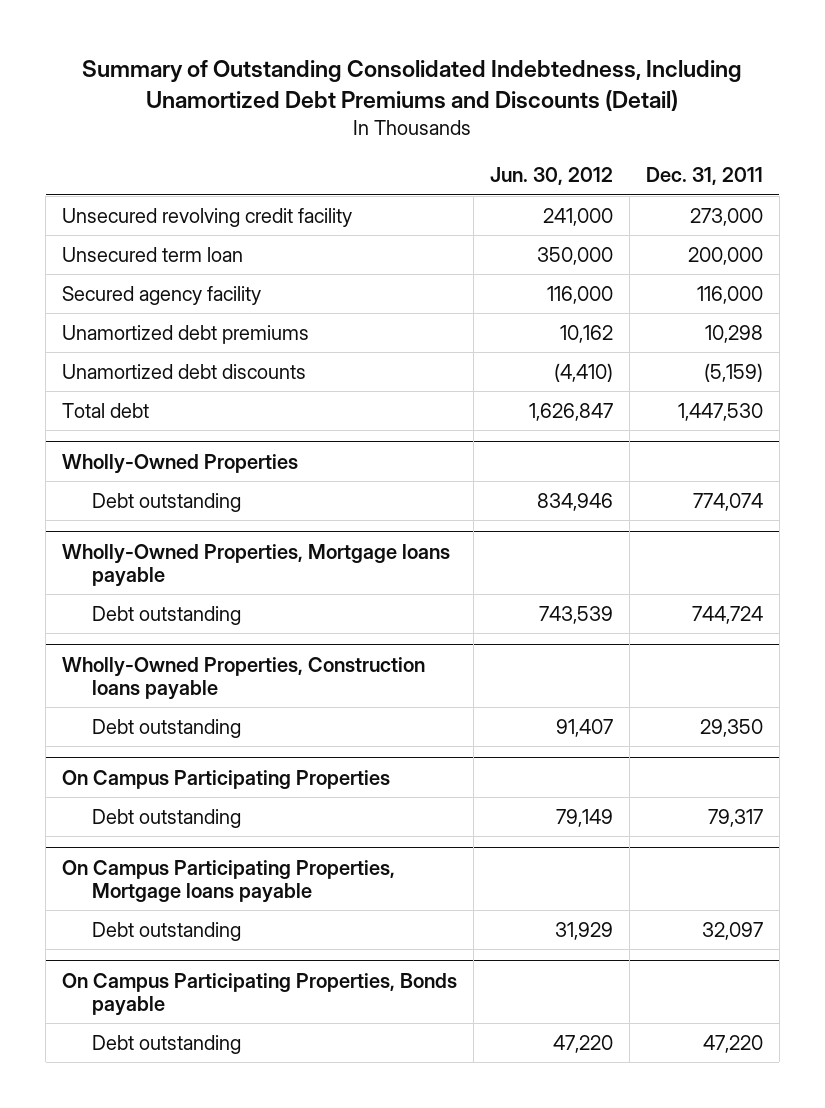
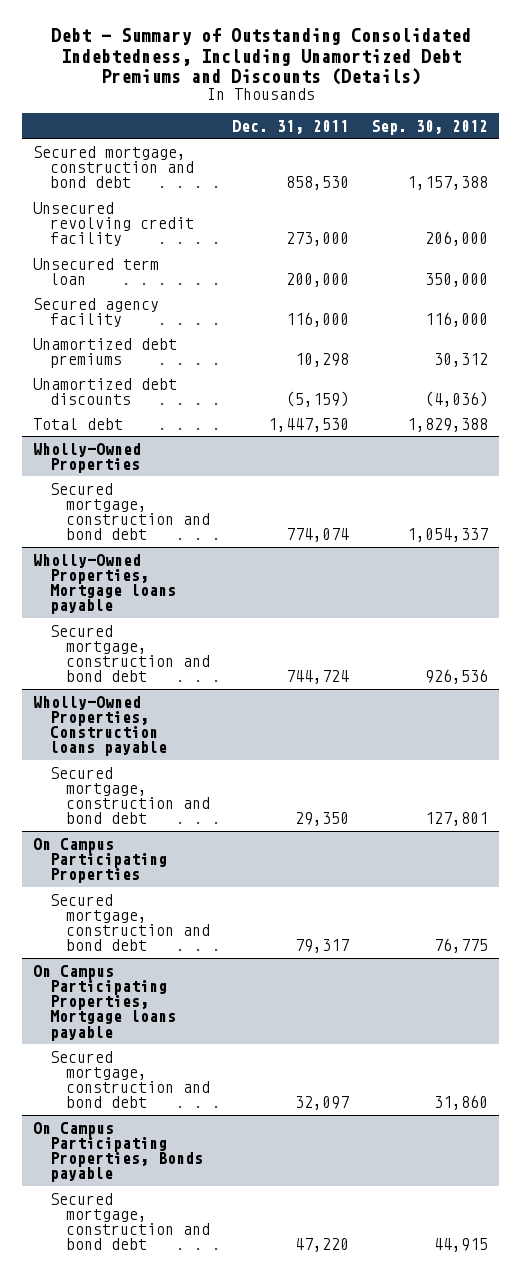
[82,59,743,112] Summary of Outstanding Consolidated Indebtedness, Including Unamortized Debt Premiums and Discounts (Detail) -> [50,28,471,85] Debt - Summary of Outstanding Consolidated Indebtedness, Including Unamortized Debt Premiums and Discounts (Details)
[489,167,613,186] Jun. 30, 2012 -> none
none -> [371,119,489,135] Sep. 30, 2012
none -> [33,145,194,189] Secured mortgage, construction and bond debt
[91,492,241,512] Debt outstanding -> [49,482,210,541] Secured mortgage, construction and bond debt
[91,605,241,625] Debt outstanding -> [49,624,210,683] Secured mortgage, construction and bond debt
[91,718,241,738] Debt outstanding -> [49,766,210,825] Secured mortgage, construction and bond debt
[91,808,241,828] Debt outstanding -> [49,893,210,952] Secured mortgage, construction and bond debt
[91,921,241,941] Debt outstanding -> [49,1050,210,1109] Secured mortgage, construction and bond debt
[91,1034,241,1054] Debt outstanding -> [49,1192,210,1251] Secured mortgage, construction and bond debt

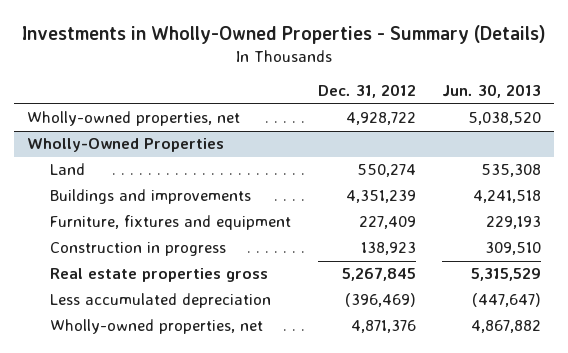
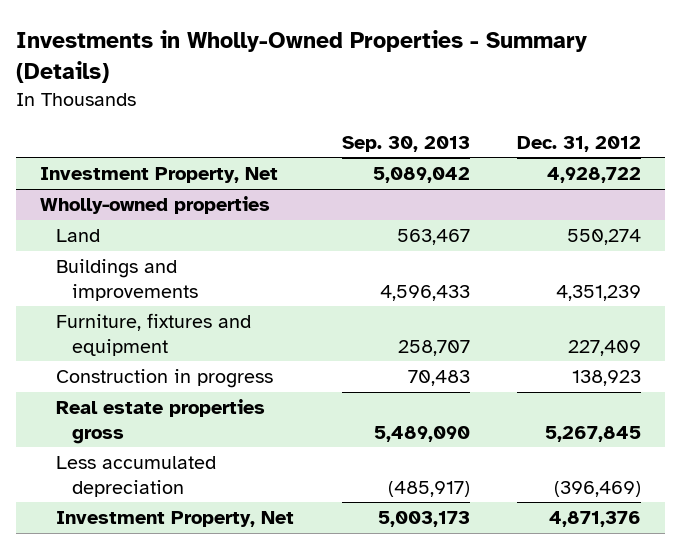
[441,84,541,99] Jun. 30, 2013 -> none
none -> [341,135,470,152] Sep. 30, 2013
[27,111,241,127] Wholly-owned properties, net -> [39,167,278,184] Investment Property, Net
[27,138,225,153] Wholly-Owned Properties -> [39,196,270,215] Wholly-owned properties
[50,319,264,335] Wholly-owned properties, net -> [56,511,295,528] Investment Property, Net

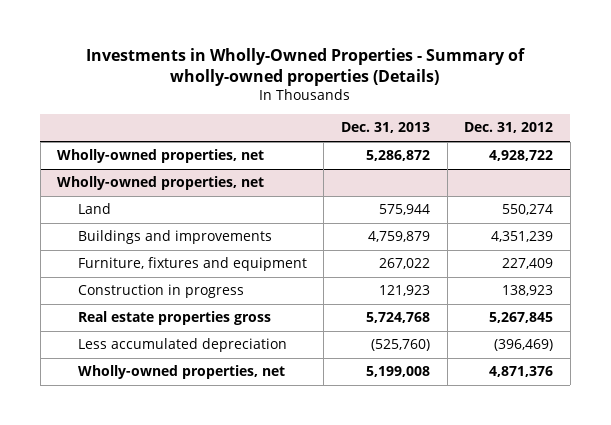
[16,29,588,84] Investments in Wholly-Owned Properties - Summary (Details) -> [86,48,526,87] Investments in Wholly-Owned Properties - Summary of wholly-owned properties (Details)
[341,135,470,152] Sep. 30, 2013 -> none
none -> [341,122,431,134] Dec. 31, 2013
[39,167,278,184] Investment Property, Net -> [57,149,265,164] Wholly-owned properties, net
[39,196,270,215] Wholly-owned properties -> [57,176,265,191] Wholly-owned properties, net
[56,511,295,528] Investment Property, Net -> [77,365,285,380] Wholly-owned properties, net

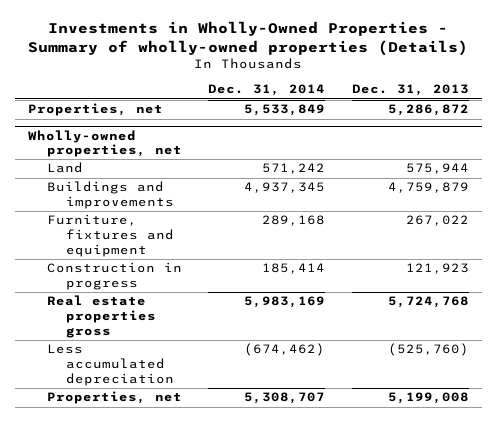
[464,122,554,134] Dec. 31, 2012 -> none
none -> [208,84,326,97] Dec. 31, 2014
[57,149,265,164] Wholly-owned properties, net -> [27,103,163,117] Properties, net
[77,365,285,380] Wholly-owned properties, net -> [46,391,182,405] Properties, net

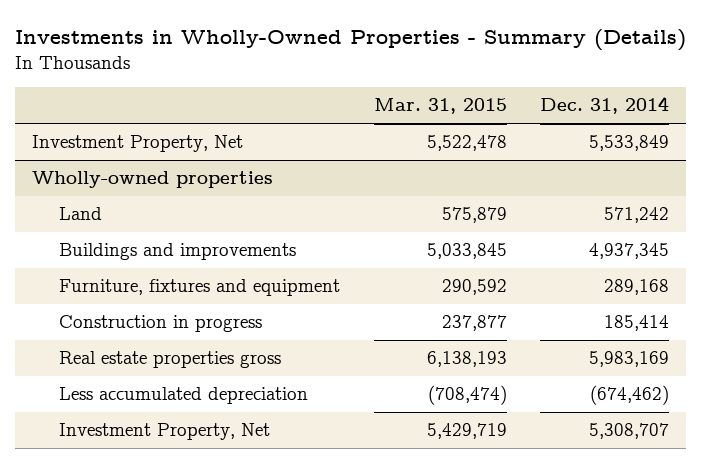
[28,21,469,56] Investments in Wholly-Owned Properties - Summary of wholly-owned properties (Details) -> [15,28,687,51] Investments in Wholly-Owned Properties - Summary (Details)
[351,84,469,97] Dec. 31, 2013 -> none
none -> [373,98,507,115] Mar. 31, 2015
[27,103,163,117] Properties, net -> [32,135,244,153] Investment Property, Net
[27,129,182,158] Wholly-owned properties, net -> [32,171,274,189] Wholly-owned properties
[46,391,182,405] Properties, net -> [58,423,270,441] Investment Property, Net

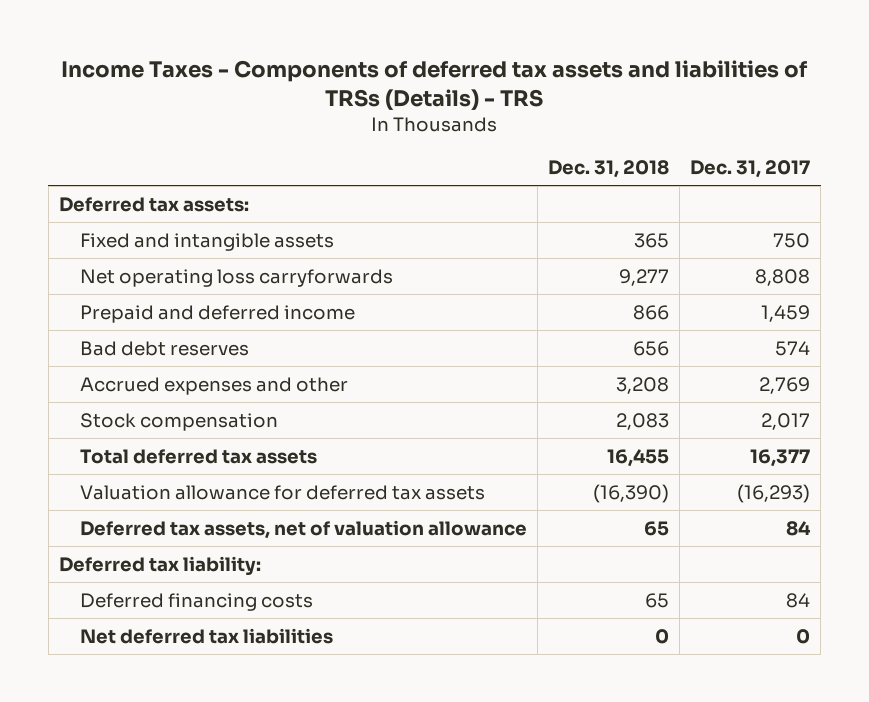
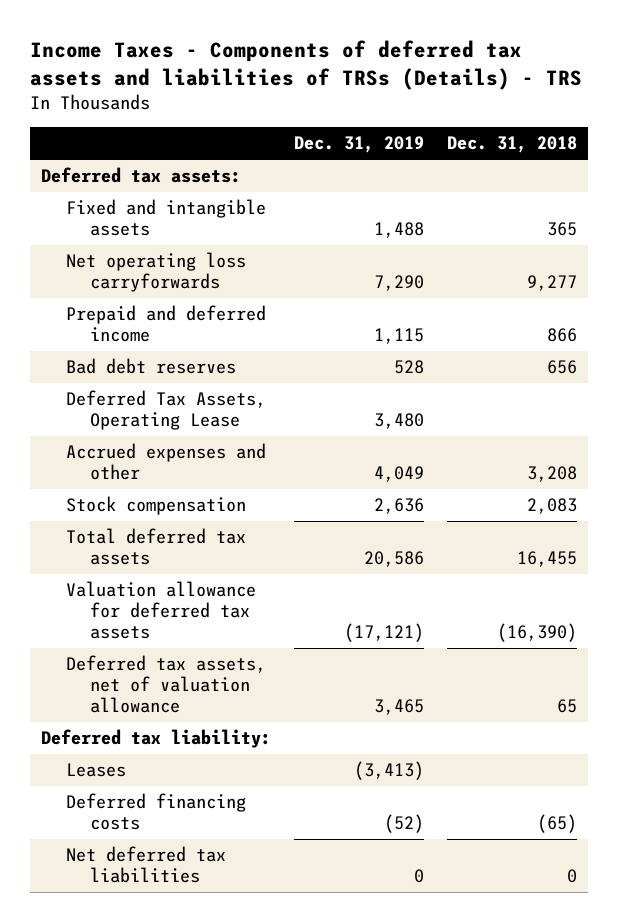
[690,159,811,178] Dec. 31, 2017 -> none
none -> [293,136,424,154] Dec. 31, 2019
none -> [65,390,266,431] Deferred Tax Assets, Operating Lease
none -> [65,763,126,778] Leases
[645,592,670,608] 65 -> [536,814,577,834] (65)

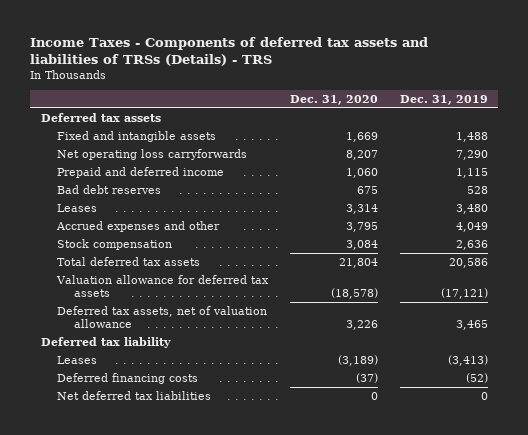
[446,136,577,154] Dec. 31, 2018 -> none
none -> [289,94,378,105] Dec. 31, 2020
[41,167,242,184] Deferred tax assets: -> [40,112,161,122] Deferred tax assets
[65,390,266,431] Deferred Tax Assets, Operating Lease -> [57,203,98,212] Leases
[41,729,272,749] Deferred tax liability: -> [40,336,171,348] Deferred tax liability

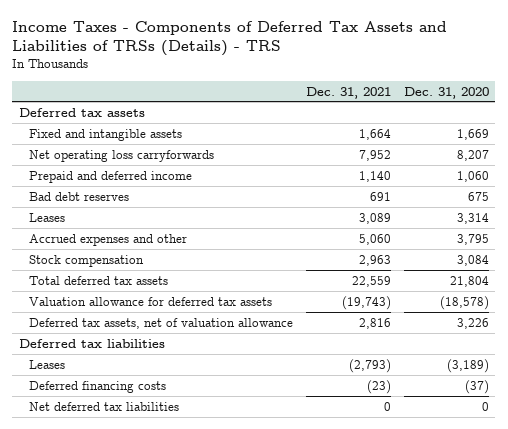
[29,37,428,67] Income Taxes - Components of deferred tax assets and liabilities of TRSs (Details) - TRS -> [12,20,448,57] Income Taxes - Components of Deferred Tax Assets and Liabilities of TRSs (Details) - TRS
[399,94,488,105] Dec. 31, 2019 -> none
none -> [305,86,391,99] Dec. 31, 2021
[40,336,171,348] Deferred tax liability -> [18,338,165,348] Deferred tax liabilities

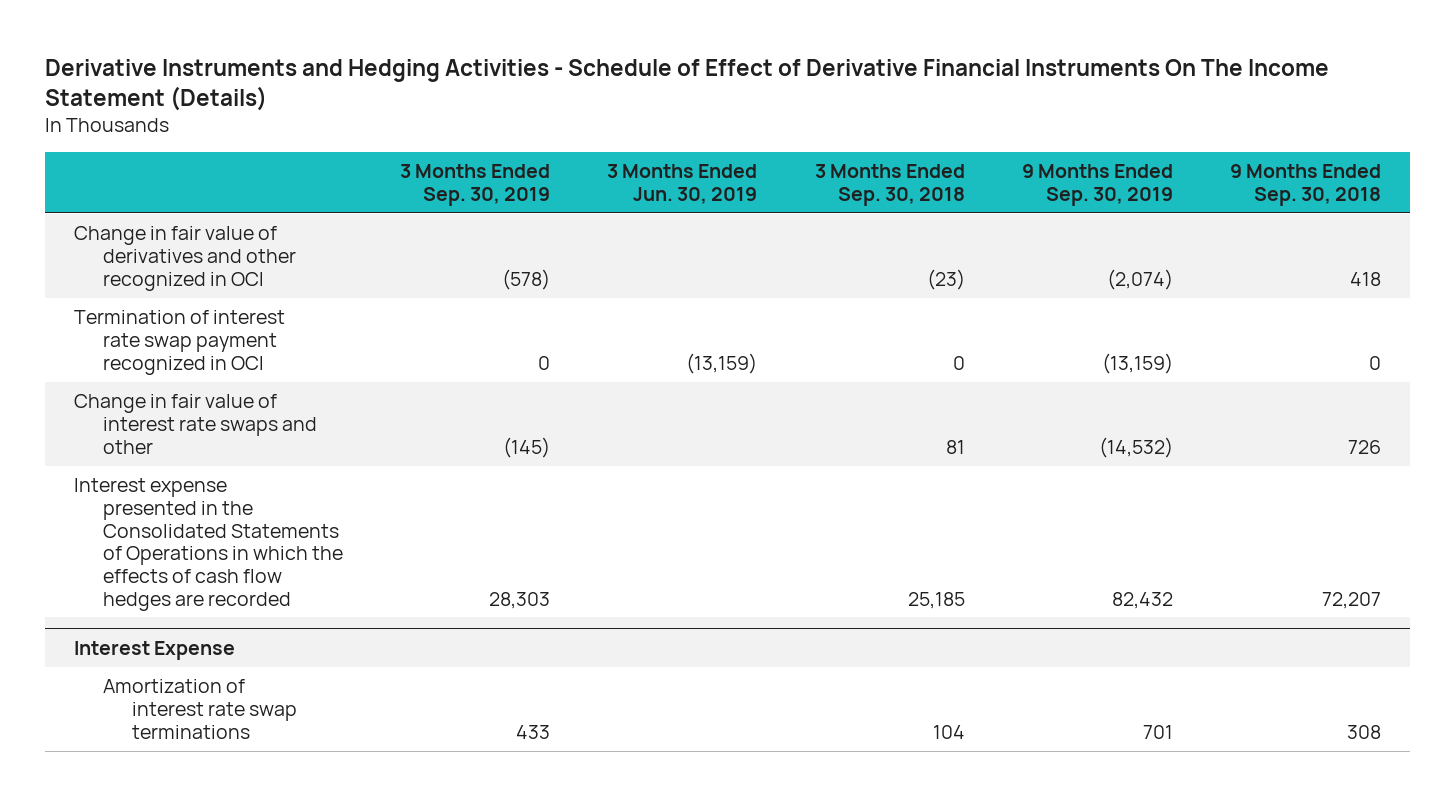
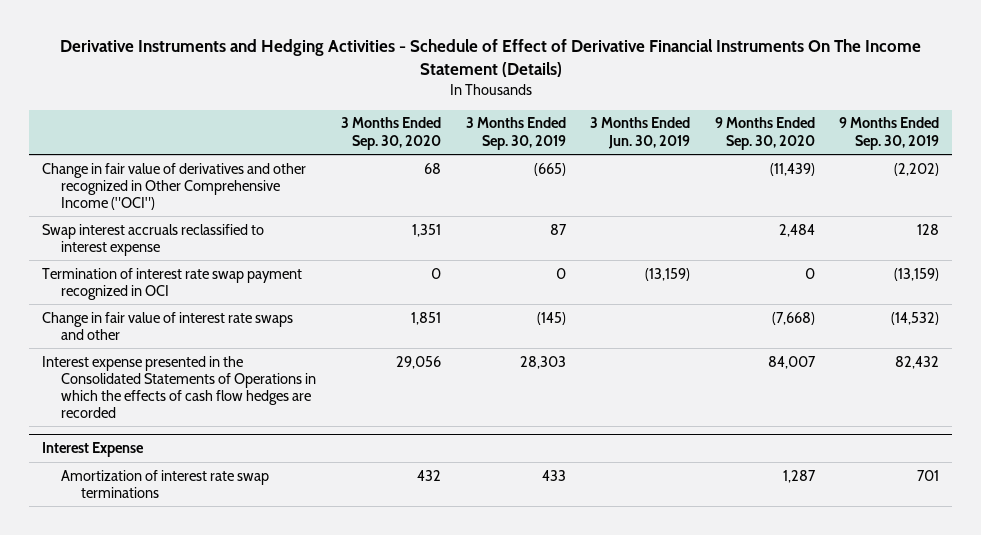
[814,163,965,206] 3 Months Ended Sep. 30, 2018 -> none
[1230,163,1382,206] 9 Months Ended Sep. 30, 2018 -> none
none -> [341,117,442,150] 3 Months Ended Sep. 30, 2020
none -> [714,117,815,150] 9 Months Ended Sep. 30, 2020
[73,226,296,291] Change in fair value of derivatives and other recognized in OCI -> [41,162,306,210] Change in fair value of derivatives and other recognized in Other Comprehensive Income ("OCI")
[502,268,551,290] (578) -> [533,162,566,176] (665)
[1106,268,1173,290] (2,074) -> [894,162,940,176] (2,202)
none -> [41,223,264,256] Swap interest accruals reclassified to interest expense

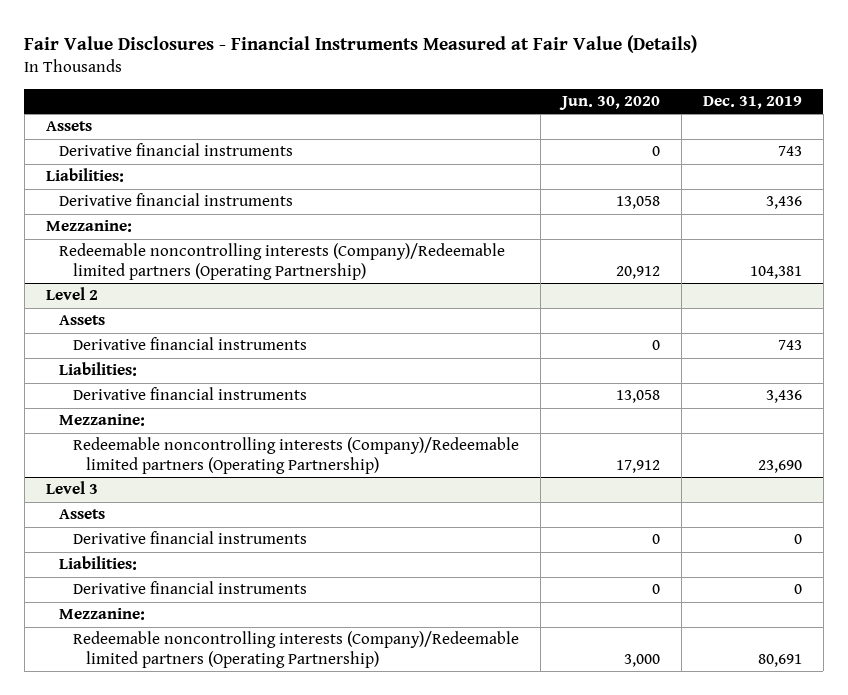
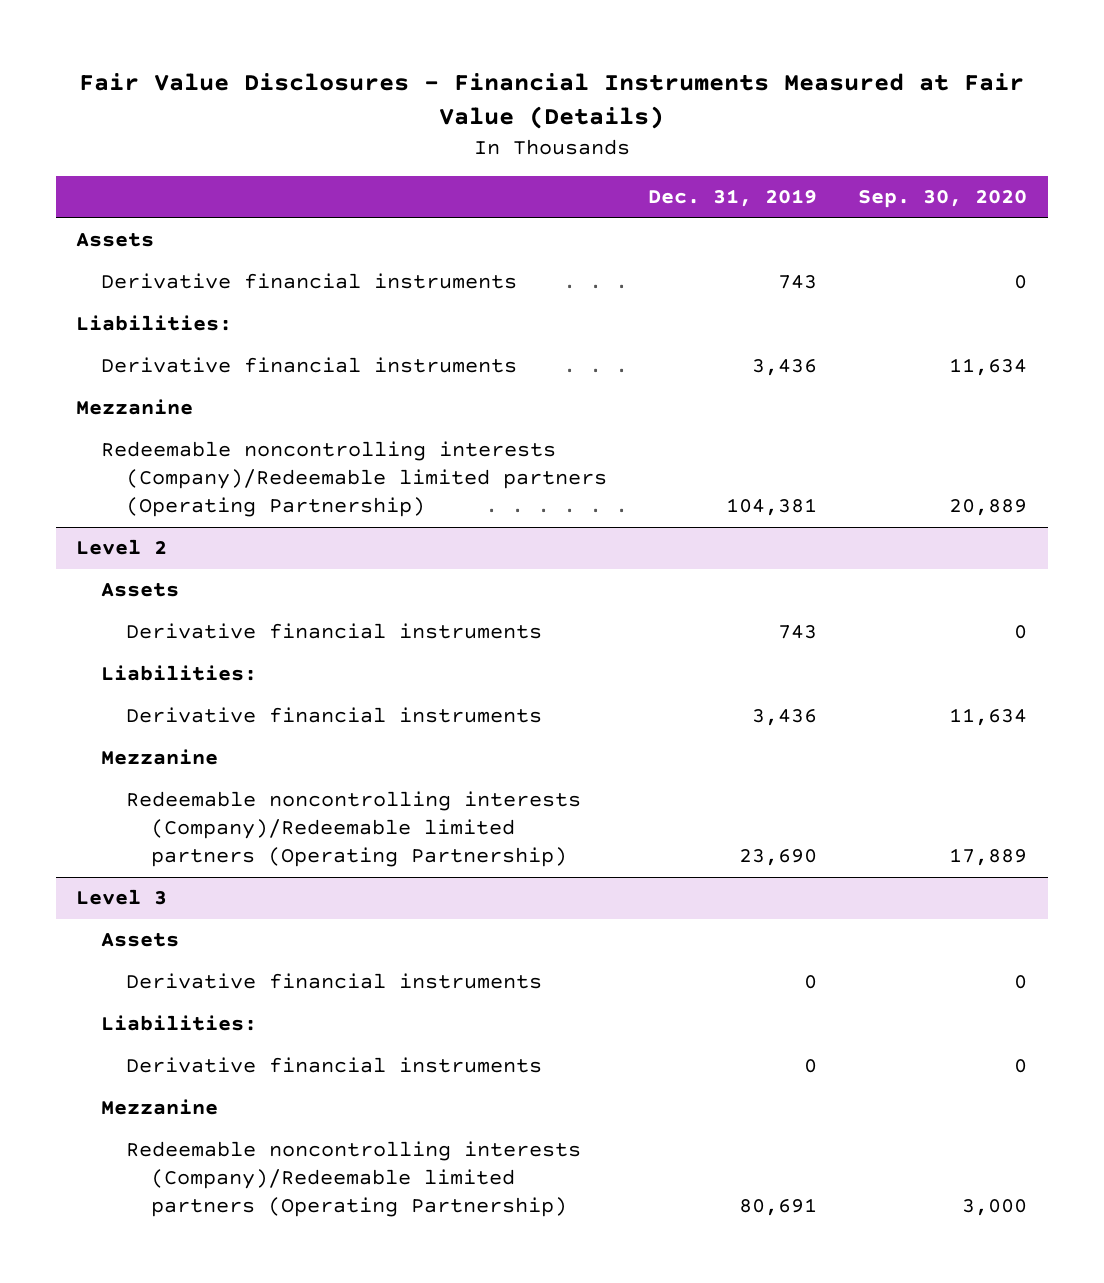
[558,96,660,111] Jun. 30, 2020 -> none
none -> [858,190,1028,209] Sep. 30, 2020
[46,220,133,233] Mezzanine: -> [76,399,194,416] Mezzanine
[59,414,146,427] Mezzanine: -> [101,749,219,766] Mezzanine
[59,608,146,621] Mezzanine: -> [101,1099,219,1116] Mezzanine

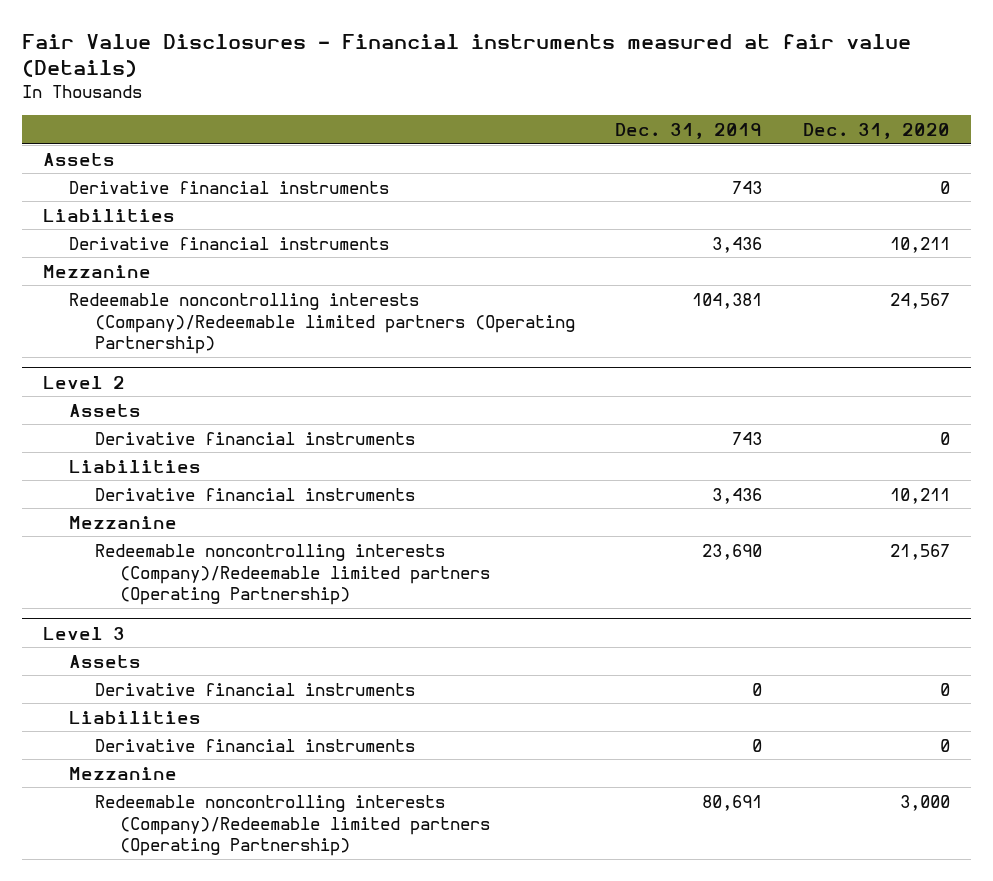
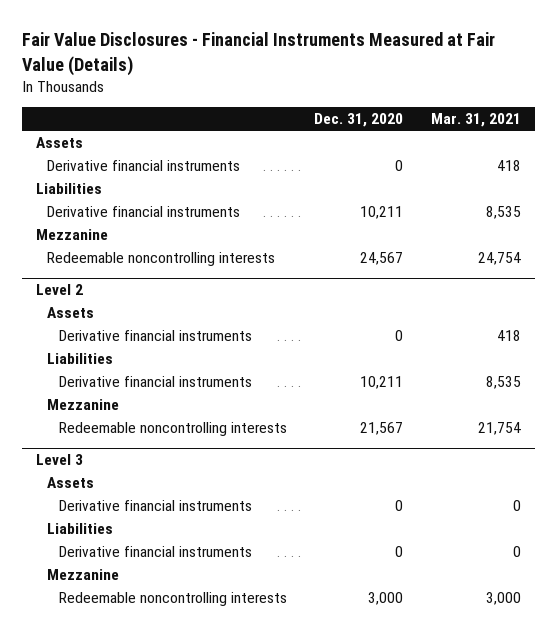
[22,33,912,78] Fair Value Disclosures - Financial instruments measured at fair value (Details) -> [21,32,495,76] Fair Value Disclosures - Financial Instruments Measured at Fair Value (Details)
[615,122,763,139] Dec. 31, 2019 -> none
none -> [431,113,522,128] Mar. 31, 2021
[68,292,575,355] Redeemable noncontrolling interests (Company)/Redeemable limited partners (Operating Partnership) -> [47,251,276,266] Redeemable noncontrolling interests
[94,543,491,606] Redeemable noncontrolling interests (Company)/Redeemable limited partners (Operating Partnership) -> [58,421,287,436] Redeemable noncontrolling interests
[94,794,491,857] Redeemable noncontrolling interests (Company)/Redeemable limited partners (Operating Partnership) -> [58,591,287,606] Redeemable noncontrolling interests

